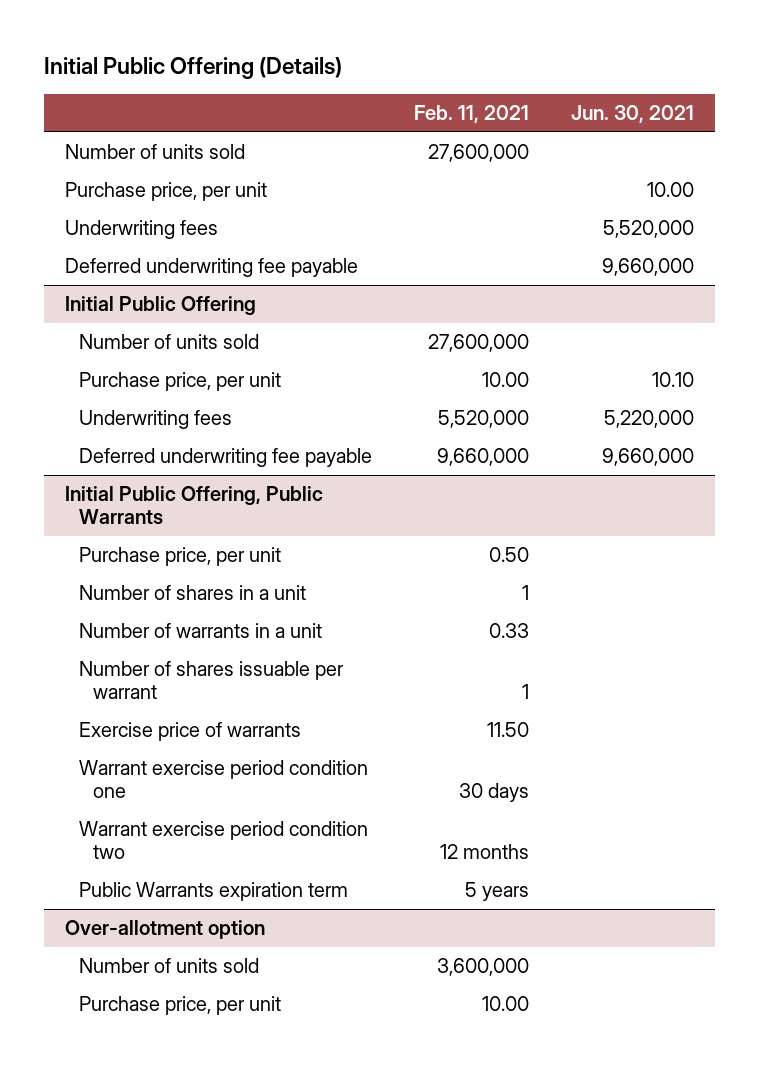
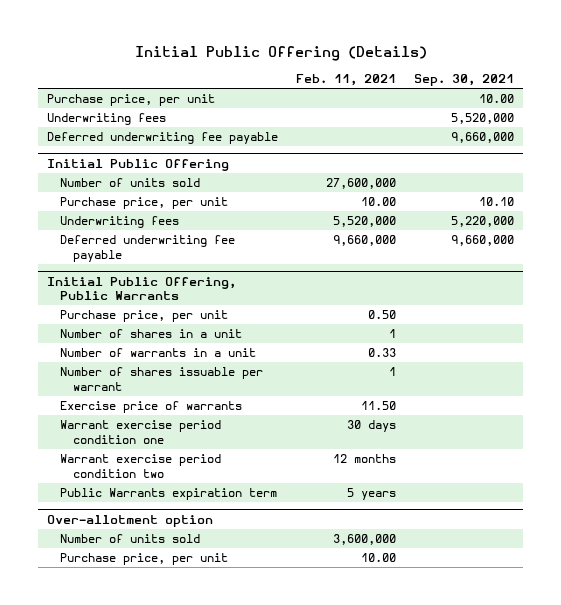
[571,105,695,124] Jun. 30, 2021 -> none
none -> [413,73,514,86] Sep. 30, 2021
[64,144,245,160] Number of units sold -> none

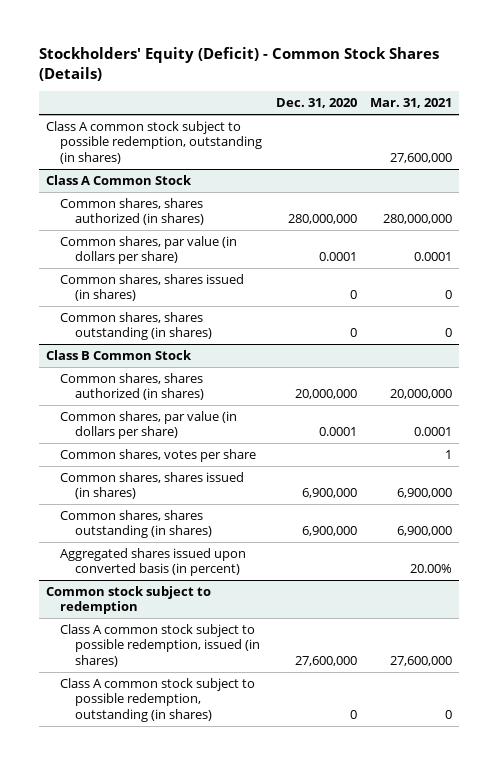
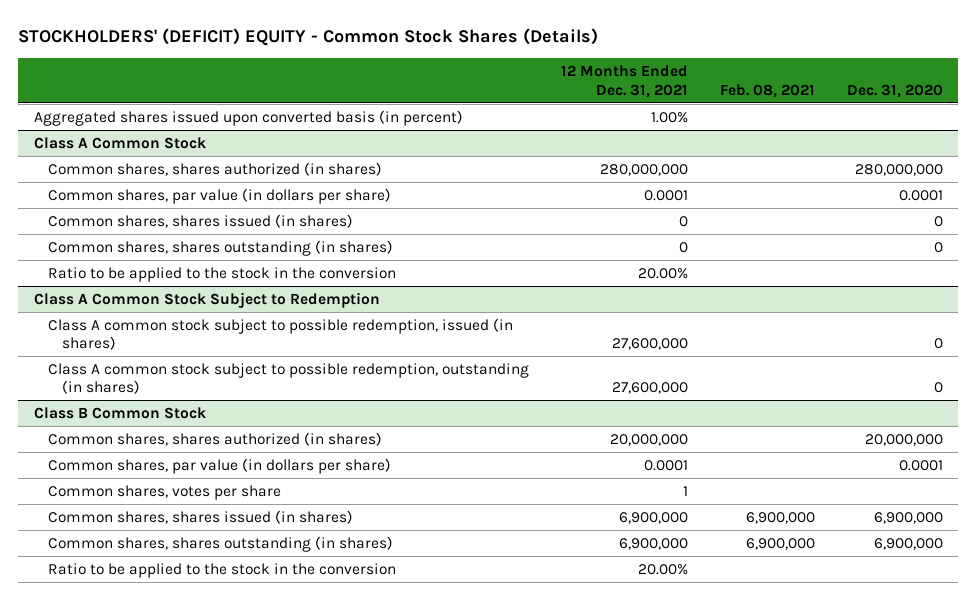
[38,46,439,81] Stockholders' Equity (Deficit) - Common Stock Shares (Details) -> [18,28,599,47] STOCKHOLDERS' (DEFICIT) EQUITY - Common Stock Shares (Details)
[369,98,452,109] Mar. 31, 2021 -> none
none -> [560,64,688,98] 12 Months Ended Dec. 31, 2021
none -> [719,83,815,98] Feb. 08, 2021
[45,120,263,164] Class A common stock subject to possible redemption, outstanding (in shares) -> none
none -> [34,109,464,126] Aggregated shares issued upon converted basis (in percent)
none -> [48,266,397,282] Ratio to be applied to the stock in the conversion
none -> [34,291,381,308] Class A Common Stock Subject to Redemption
none -> [48,317,514,351] Class A common stock subject to possible redemption, issued (in shares)
none -> [48,362,530,395] Class A common stock subject to possible redemption, outstanding (in shares)
[60,547,247,577] Aggregated shares issued upon converted basis (in percent) -> none
[45,585,211,615] Common stock subject to redemption -> none
[60,623,260,667] Class A common stock subject to possible redemption, issued (in shares) -> none
[60,677,256,722] Class A common stock subject to possible redemption, outstanding (in shares) -> none
none -> [48,562,397,578] Ratio to be applied to the stock in the conversion

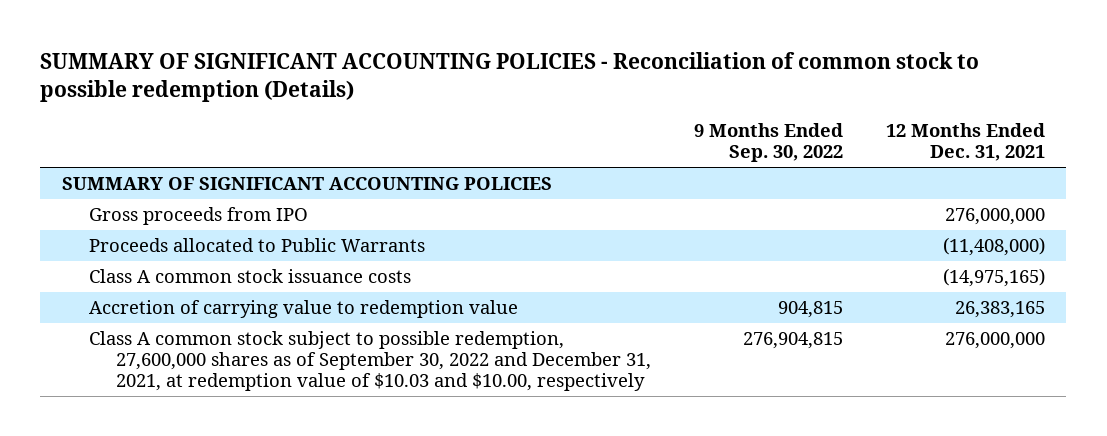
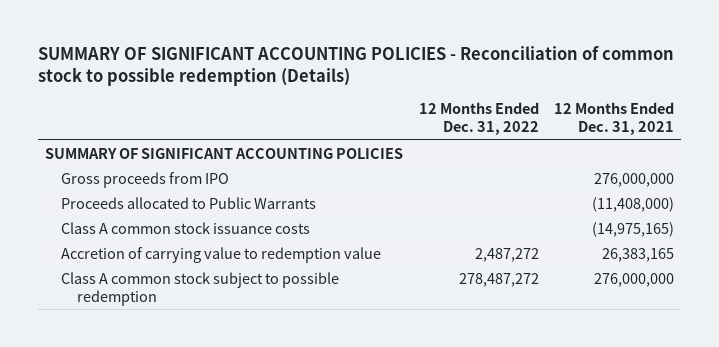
[693,123,843,163] 9 Months Ended Sep. 30, 2022 -> none
none -> [418,102,539,136] 12 Months Ended Dec. 31, 2022
[88,330,652,392] Class A common stock subject to possible redemption, 27,600,000 shares as of September 30, 2022 and December 31, 2021, at redemption value of $10.03 and $10.00, respectively -> [61,271,340,306] Class A common stock subject to possible redemption

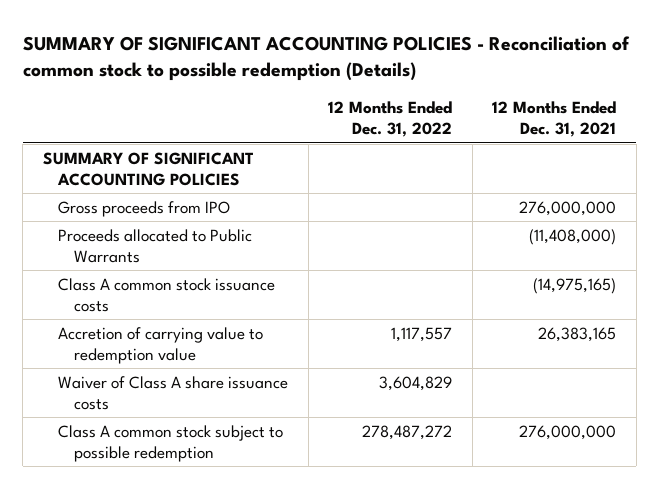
[474,247,539,262] 2,487,272 -> [391,326,453,342] 1,117,557
none -> [58,375,289,410] Waiver of Class A share issuance costs

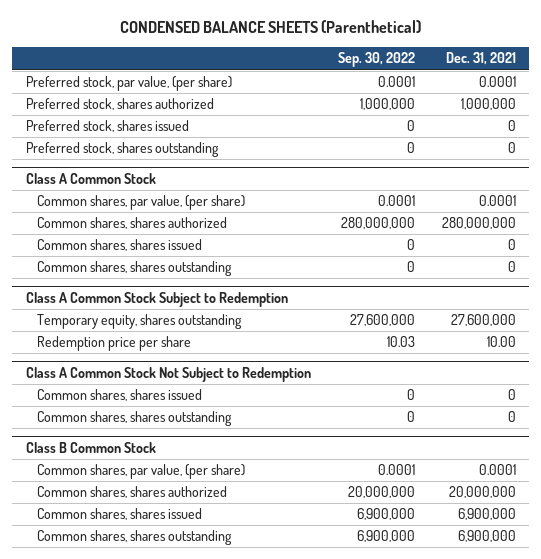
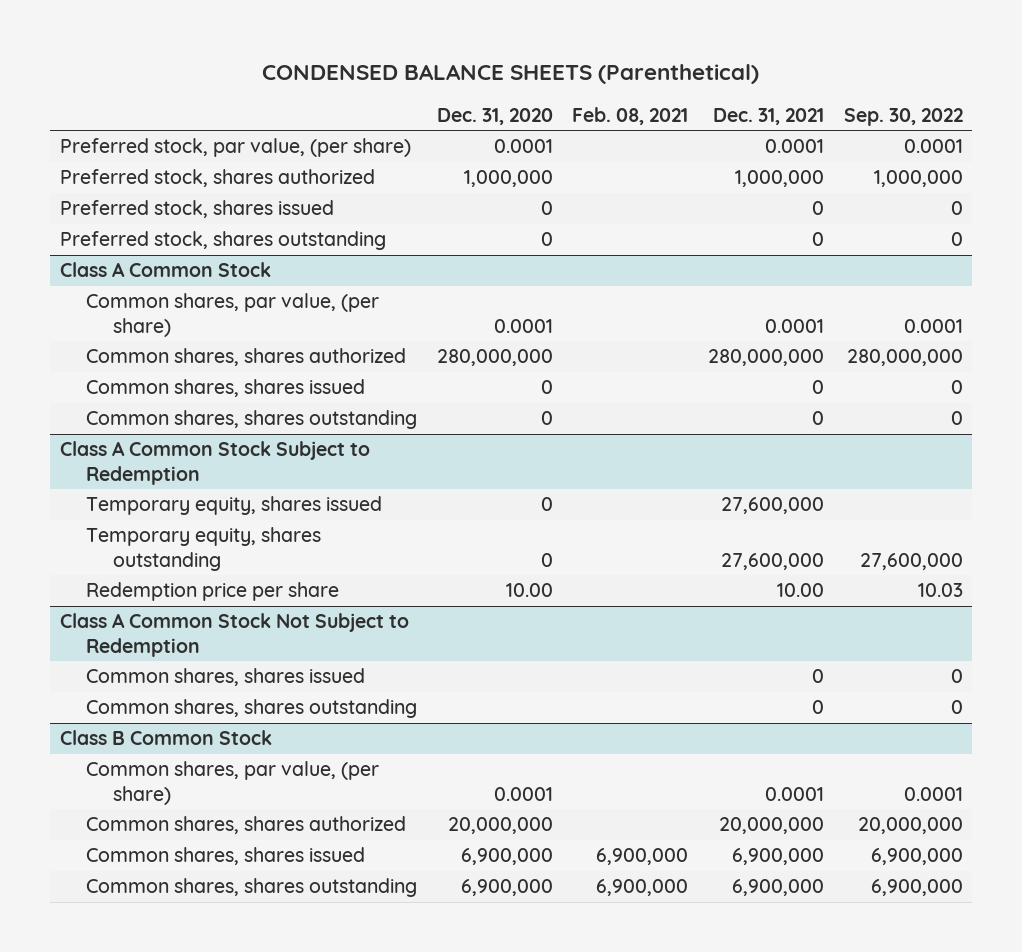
none -> [436,107,553,125] Dec. 31, 2020
none -> [572,106,689,125] Feb. 08, 2021
none -> [86,496,383,516] Temporary equity, shares issued

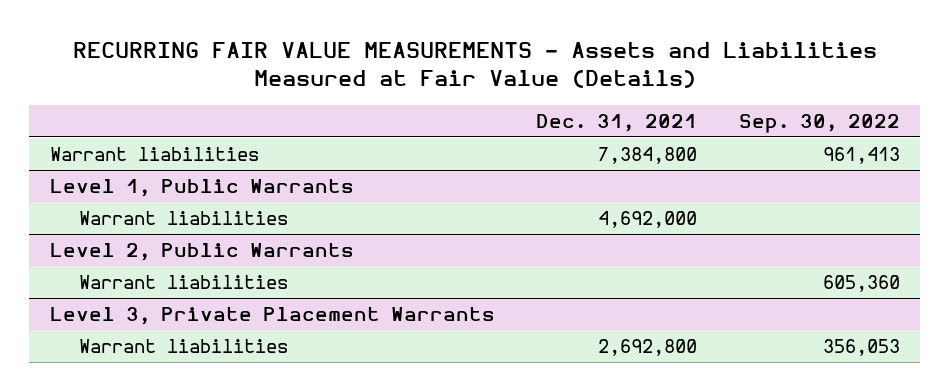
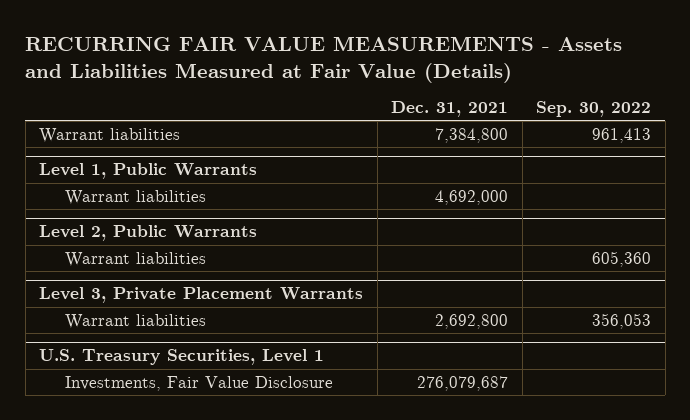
none -> [39,349,325,366] U.S. Treasury Securities, Level 1
none -> [64,375,333,391] Investments, Fair Value Disclosure

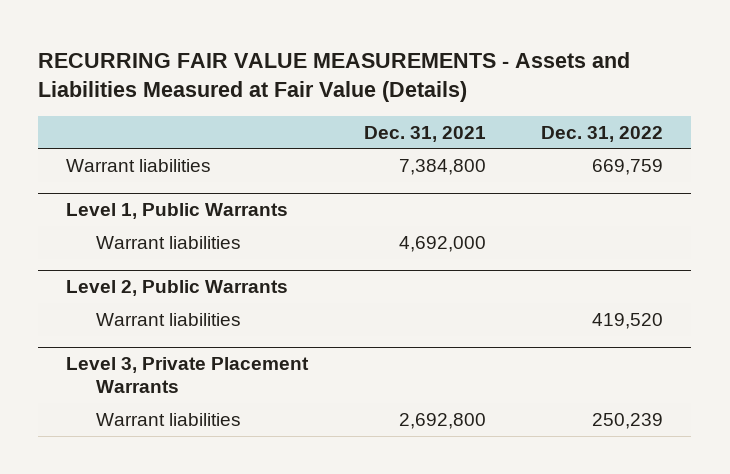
[536,101,652,118] Sep. 30, 2022 -> none
none -> [541,125,664,142] Dec. 31, 2022
[39,349,325,366] U.S. Treasury Securities, Level 1 -> none
[64,375,333,391] Investments, Fair Value Disclosure -> none

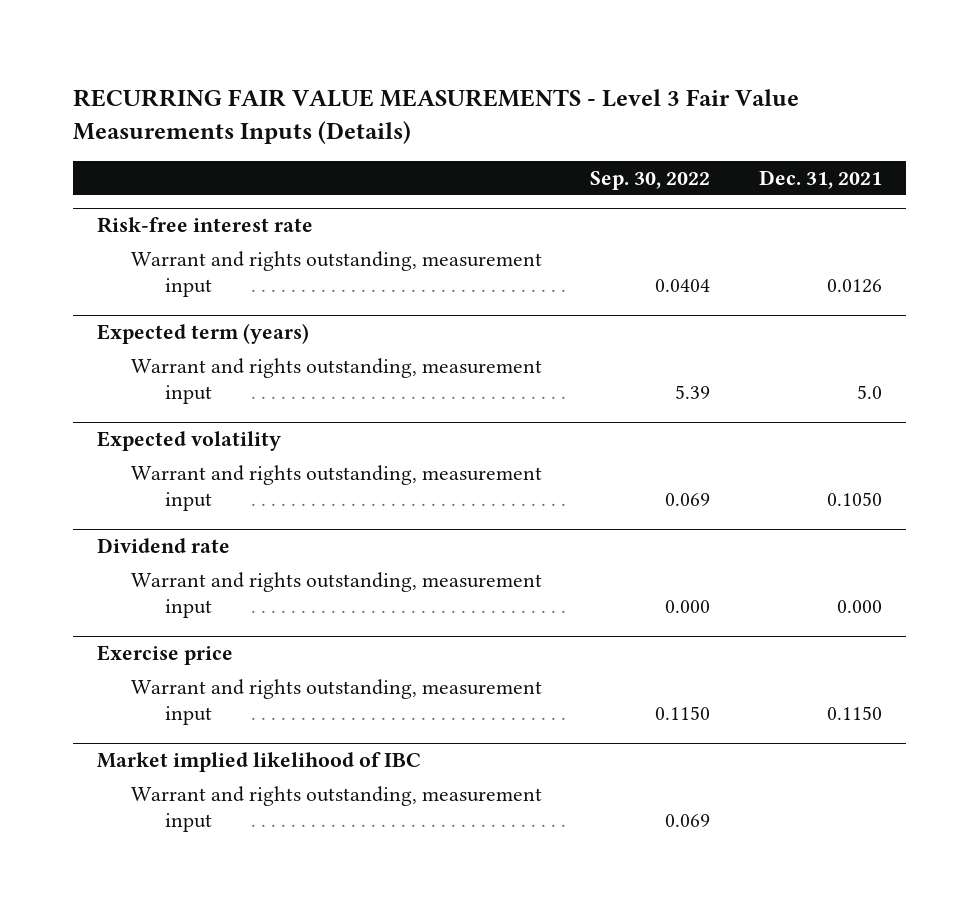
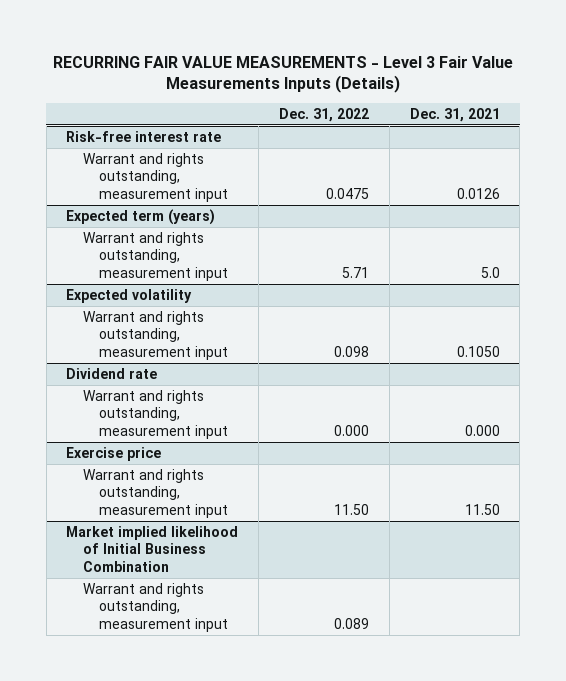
[590,170,711,190] Sep. 30, 2022 -> none
none -> [279,107,370,122] Dec. 31, 2022
[826,706,882,721] 0.1150 -> [464,503,500,515] 11.50
[97,752,422,773] Market implied likelihood of IBC -> [66,525,239,572] Market implied likelihood of Initial Business Combination

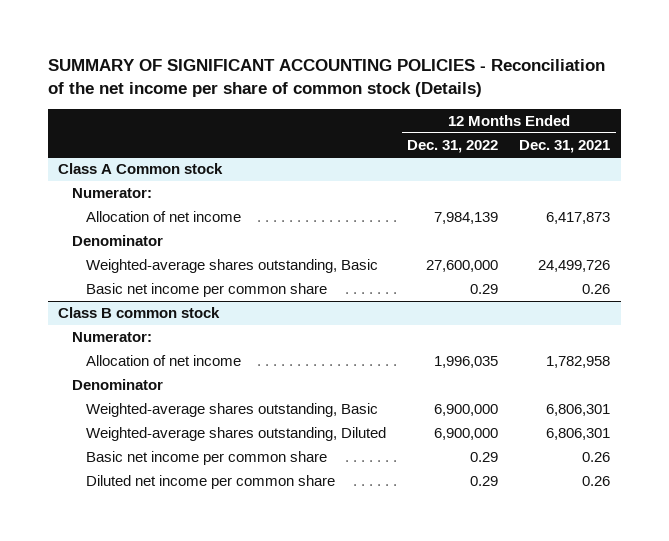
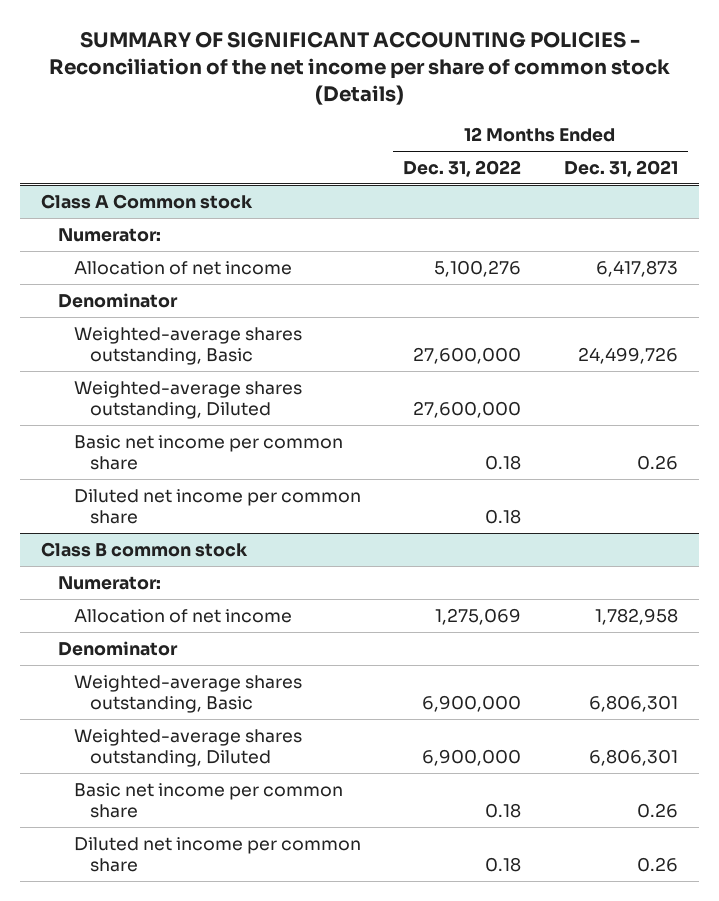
[434,211,499,224] 7,984,139 -> [434,259,522,277] 5,100,276
none -> [73,380,302,419] Weighted-average shares outstanding, Diluted
[470,283,499,294] 0.29 -> [485,454,522,470] 0.18
none -> [73,488,361,524] Diluted net income per common share
[434,355,499,368] 1,996,035 -> [435,607,522,625] 1,275,069
[470,451,499,462] 0.29 -> [485,802,522,818] 0.18
[470,475,499,486] 0.29 -> [485,856,522,872] 0.18

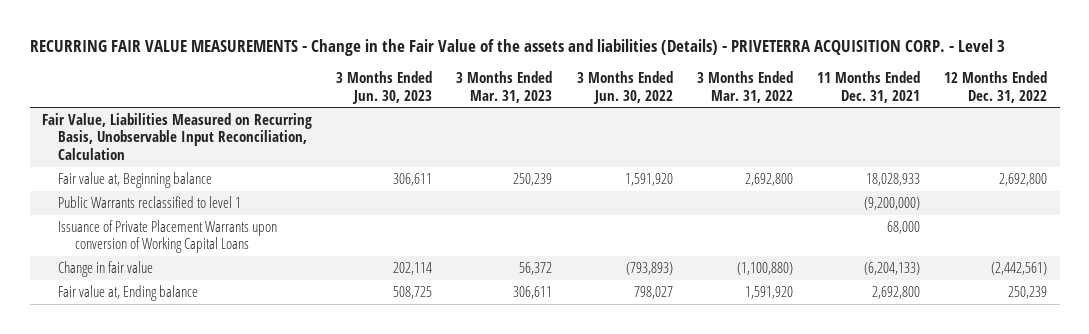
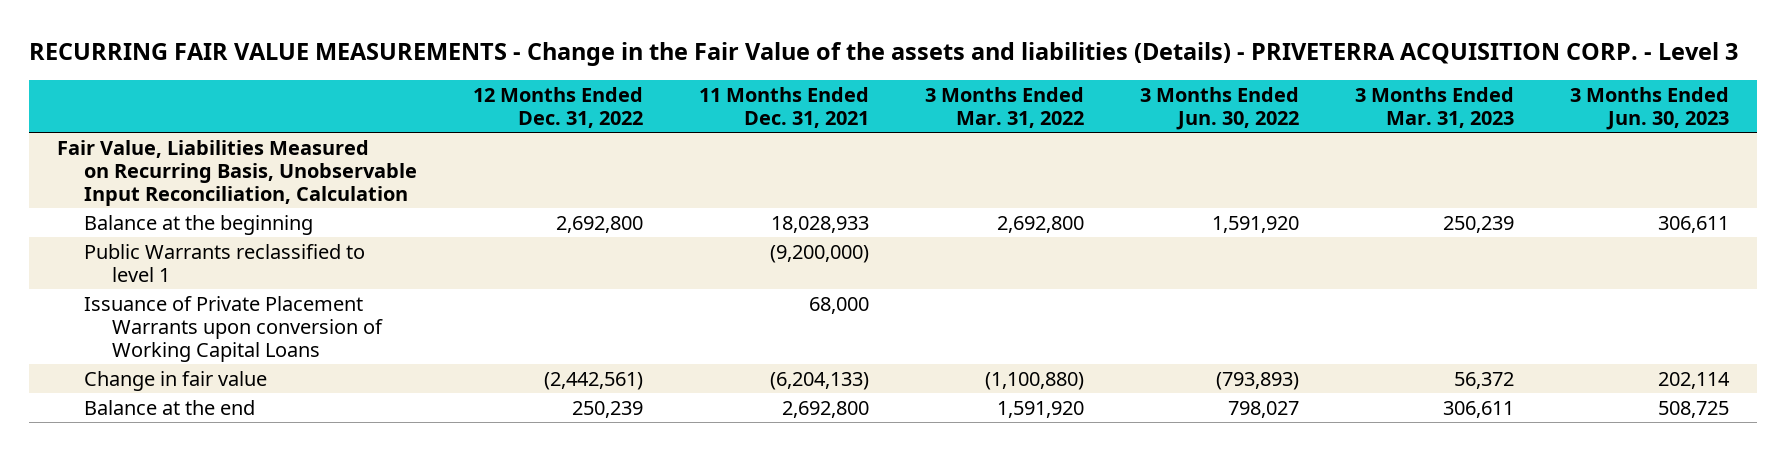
[58,171,213,188] Fair value at, Beginning balance -> [84,214,314,235] Balance at the beginning
[58,284,199,301] Fair value at, Ending balance -> [84,399,256,415] Balance at the end

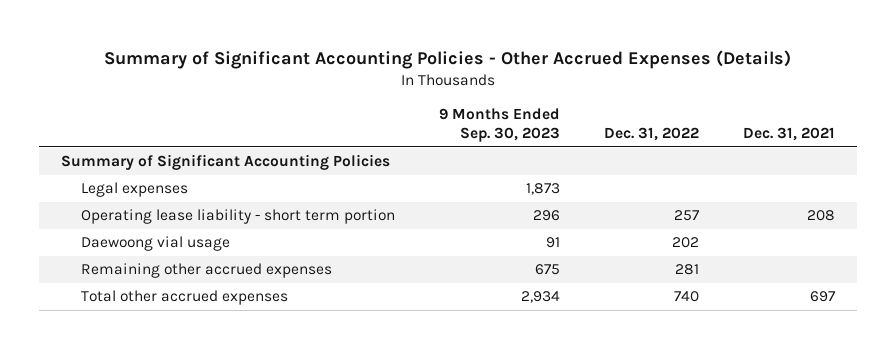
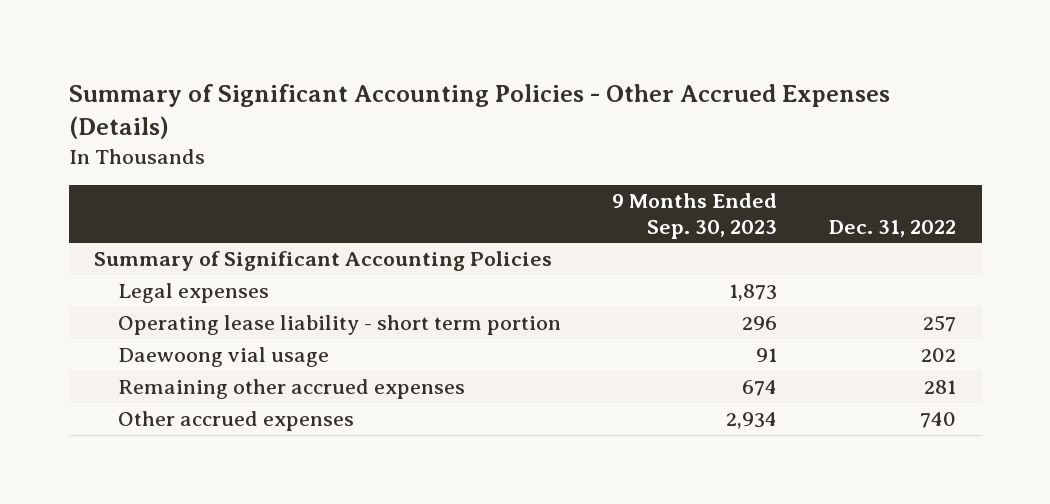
[742,127,835,142] Dec. 31, 2021 -> none
[534,264,560,276] 675 -> [742,380,778,397] 674
[80,290,288,306] Total other accrued expenses -> [117,411,354,432] Other accrued expenses

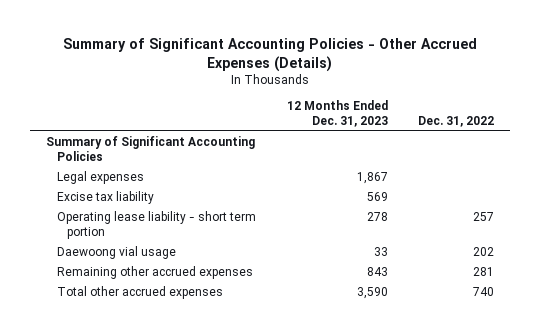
[612,193,778,239] 9 Months Ended Sep. 30, 2023 -> none
none -> [286,99,388,128] 12 Months Ended Dec. 31, 2023
none -> [56,191,154,205] Excise tax liability
[117,411,354,432] Other accrued expenses -> [56,286,223,300] Total other accrued expenses

